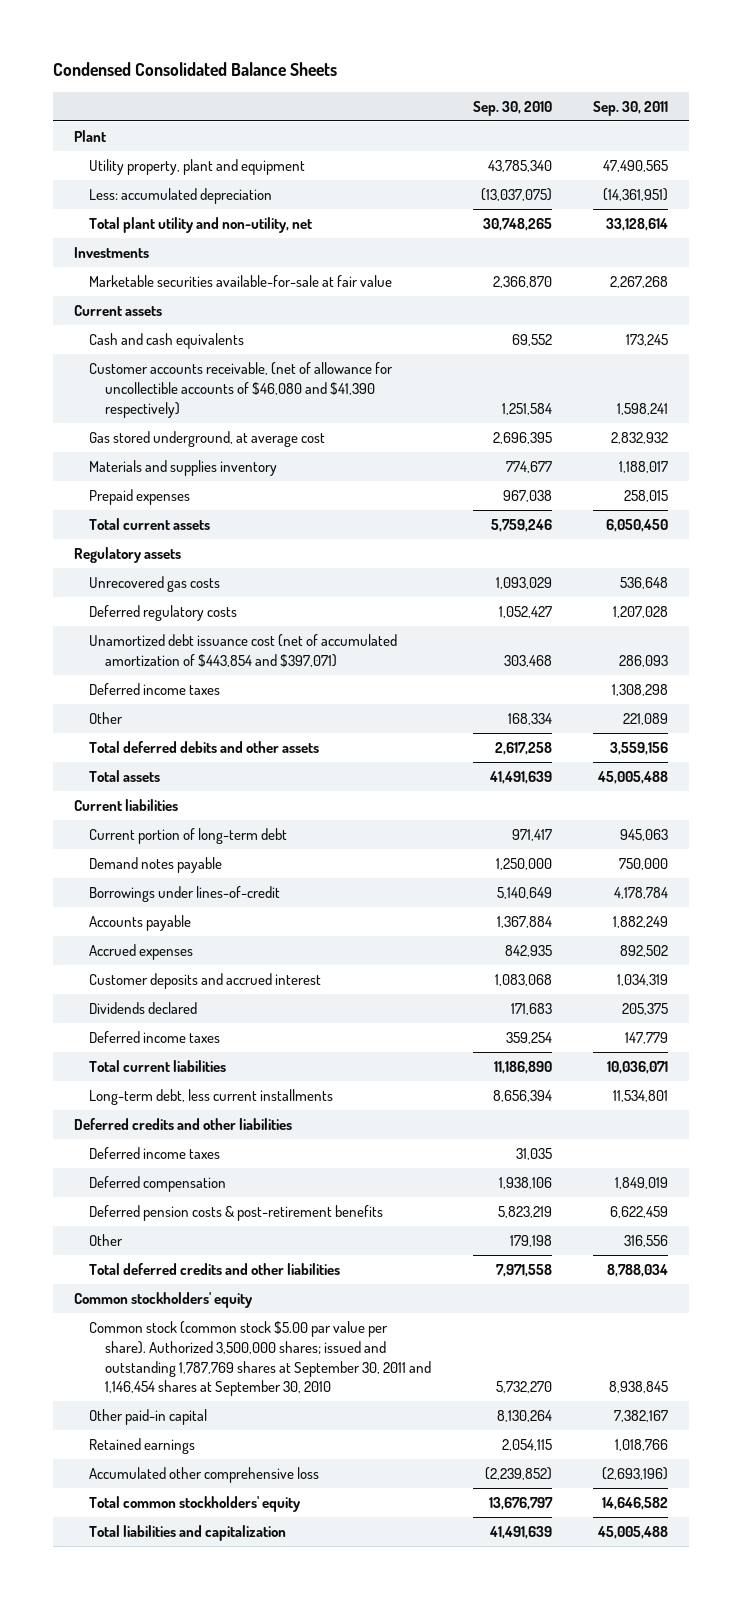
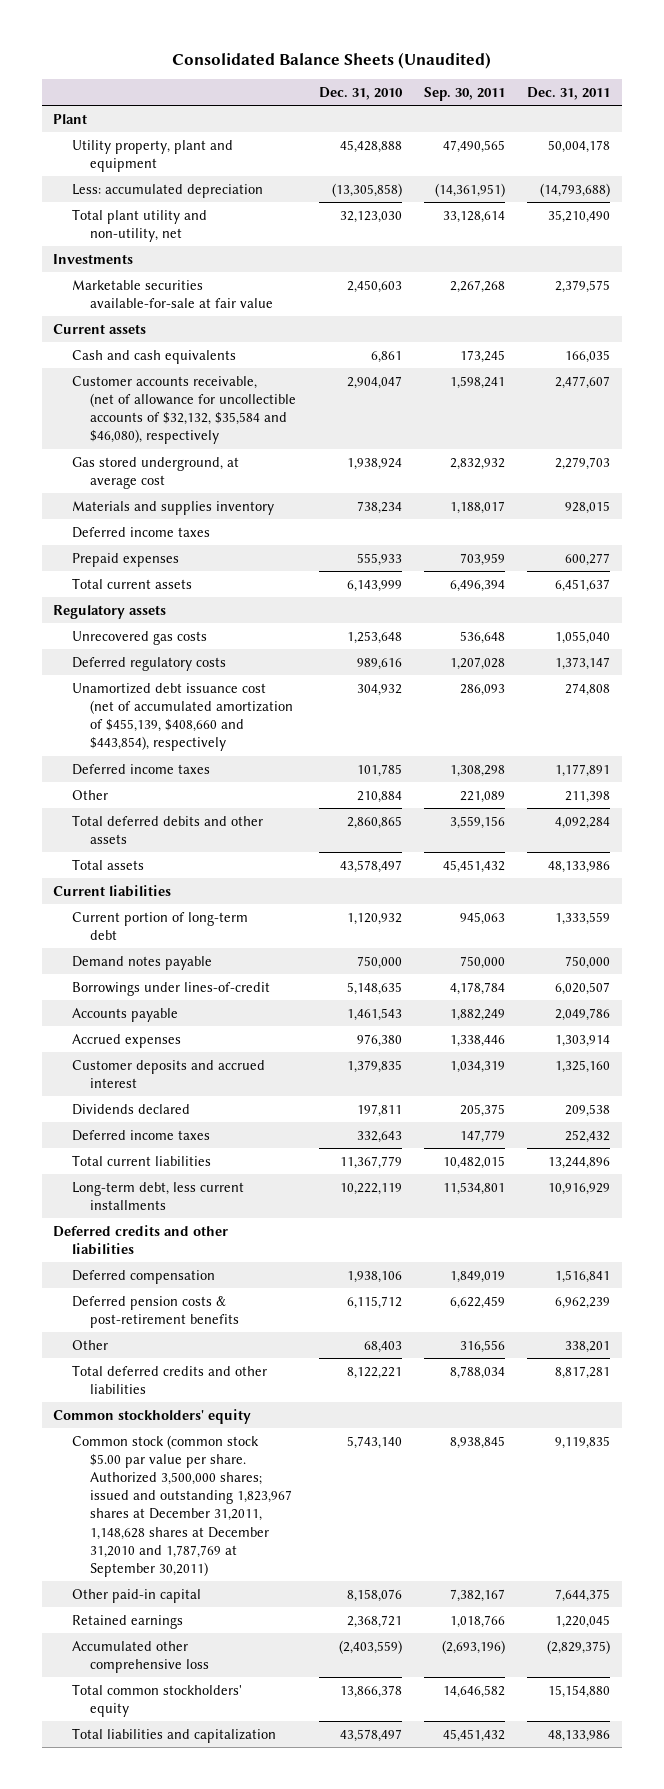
[52,62,337,77] Condensed Consolidated Balance Sheets -> [171,51,491,69] Consolidated Balance Sheets (Unaudited)
[472,100,552,116] Sep. 30, 2010 -> none
none -> [318,87,403,101] Dec. 31, 2010
none -> [527,87,611,101] Dec. 31, 2011
[89,362,394,418] Customer accounts receivable, (net of allowance for uncollectible accounts of $46,080 and $41,390 respectively) -> [71,375,297,445] Customer accounts receivable, (net of allowance for uncollectible accounts of $32,132, $35,584 and $46,080), respectively
[89,1147,221,1160] Deferred income taxes -> [71,526,210,538] Deferred income taxes
[624,490,669,503] 258,015 -> [460,552,506,566] 703,959
[606,519,669,533] 6,050,450 -> [450,579,506,592] 6,496,394
[89,634,398,667] Unamortized debt issuance cost (net of accumulated amortization of $443,854 and $397,071) -> [71,682,294,752] Unamortized debt issuance cost (net of accumulated amortization of $455,139, $408,660 and $443,854), respectively
[597,771,669,785] 45,005,488 -> [443,859,506,873] 45,451,432
[620,945,669,958] 892,502 -> [450,1034,506,1047] 1,338,446
[607,1061,669,1075] 10,036,071 -> [443,1155,506,1169] 10,482,015
[89,1321,431,1397] Common stock (common stock $5.00 par value per share). Authorized 3,500,000 shares; issued and outstanding 1,787,769 shares at September 30, 2011 and 1,146,454 shares at September 30, 2010 -> [71,1434,293,1577] Common stock (common stock $5.00 par value per share. Authorized 3,500,000 shares; issued and outstanding 1,823,967 shares at December 31,2011, 1,148,628 shares at December 31,2010 and 1,787,769 at September 30,2011)
[597,1526,669,1540] 45,005,488 -> [443,1728,506,1742] 45,451,432

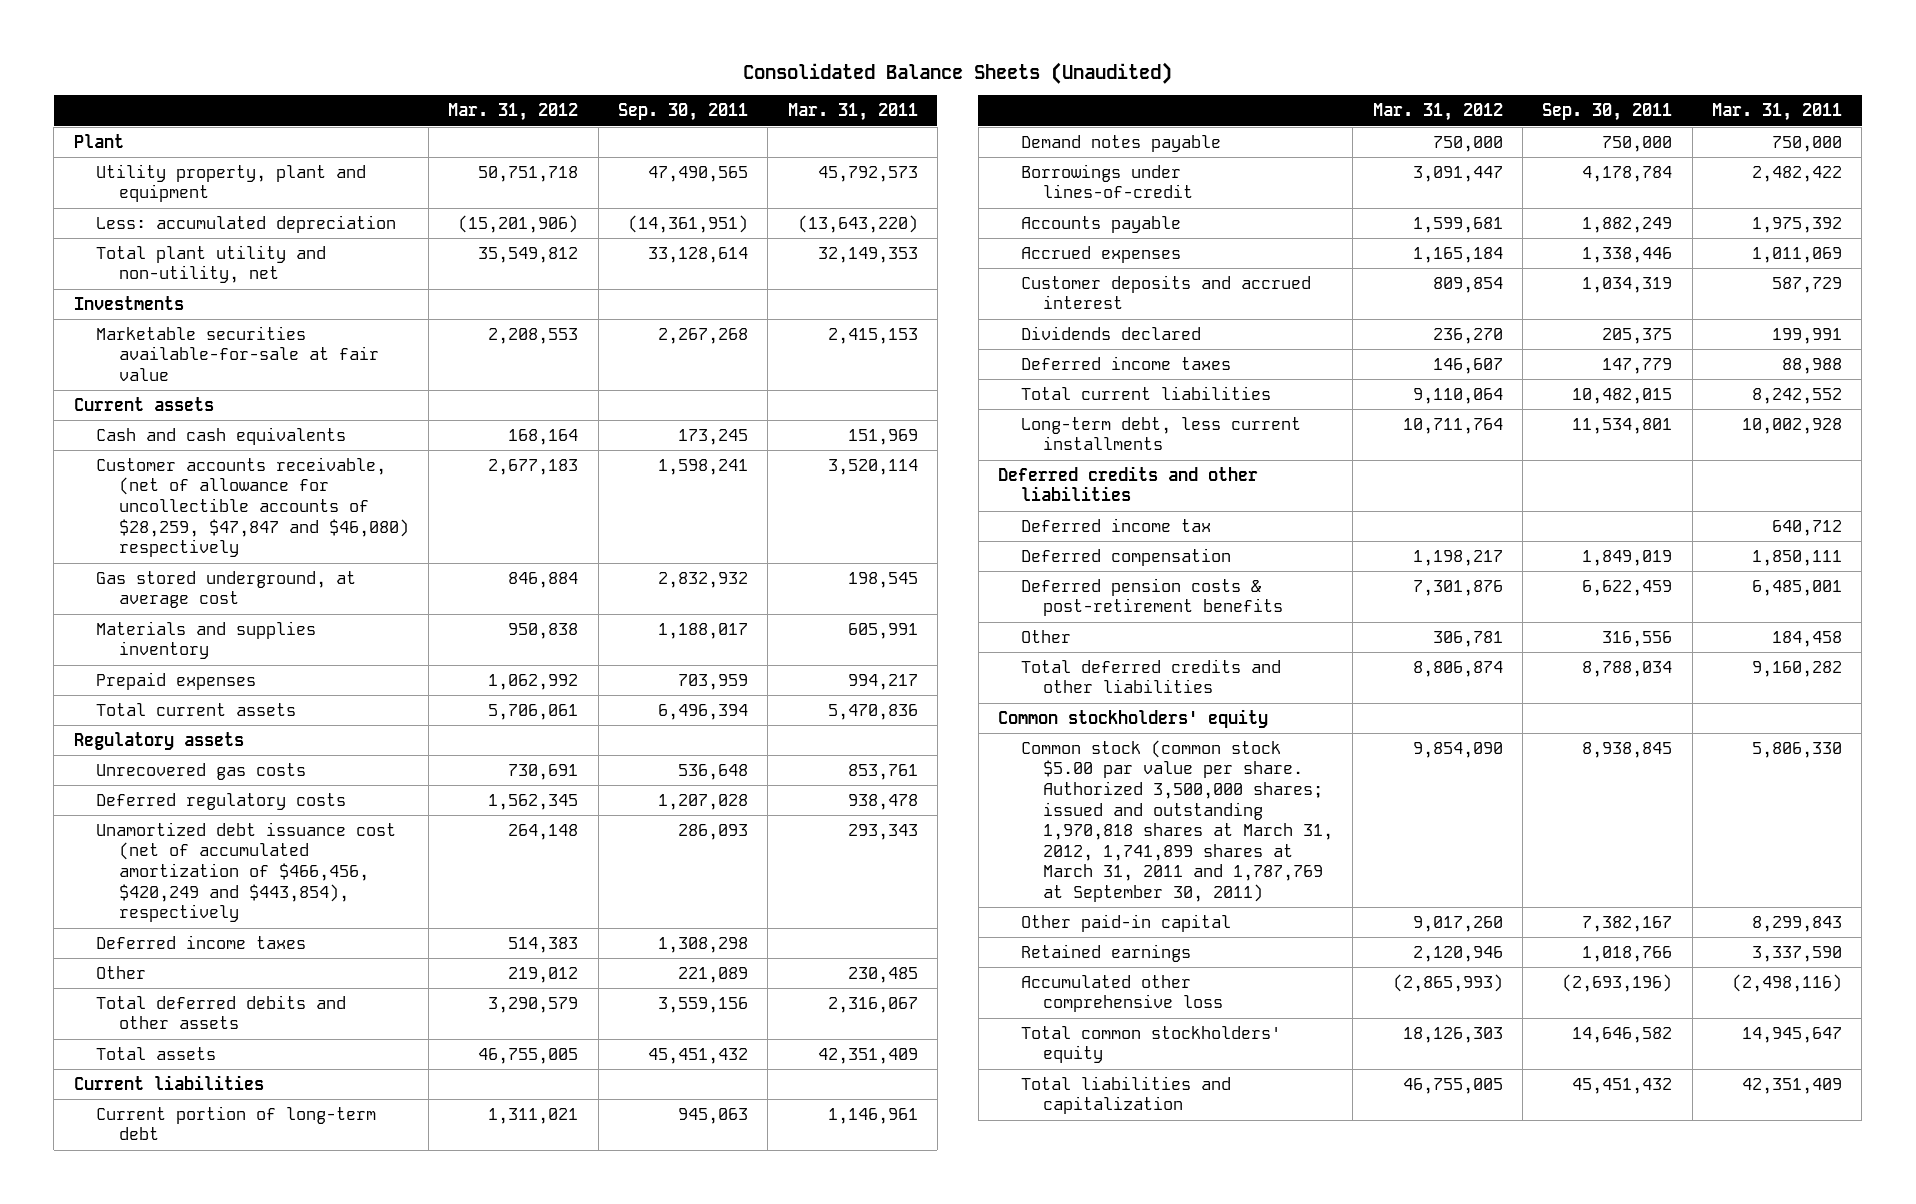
[318,87,403,101] Dec. 31, 2010 -> none
[527,87,611,101] Dec. 31, 2011 -> none
none -> [448,103,579,122] Mar. 31, 2012
none -> [787,103,918,122] Mar. 31, 2011
[71,375,297,445] Customer accounts receivable, (net of allowance for uncollectible accounts of $32,132, $35,584 and $46,080), respectively -> [96,456,409,558] Customer accounts receivable, (net of allowance for uncollectible accounts of $28,259, $47,847 and $46,080) respectively
[71,526,210,538] Deferred income taxes -> none
[71,682,294,752] Unamortized debt issuance cost (net of accumulated amortization of $455,139, $408,660 and $443,854), respectively -> [96,821,397,923] Unamortized debt issuance cost (net of accumulated amortization of $466,456, $420,249 and $443,854), respectively
none -> [1020,517,1211,532] Deferred income tax
[71,1434,293,1577] Common stock (common stock $5.00 par value per share. Authorized 3,500,000 shares; issued and outstanding 1,823,967 shares at December 31,2011, 1,148,628 shares at December 31,2010 and 1,787,769 at September 30,2011) -> [1020,739,1334,902] Common stock (common stock $5.00 par value per share. Authorized 3,500,000 shares; issued and outstanding 1,970,818 shares at March 31, 2012, 1,741,899 shares at March 31, 2011 and 1,787,769 at September 30, 2011)

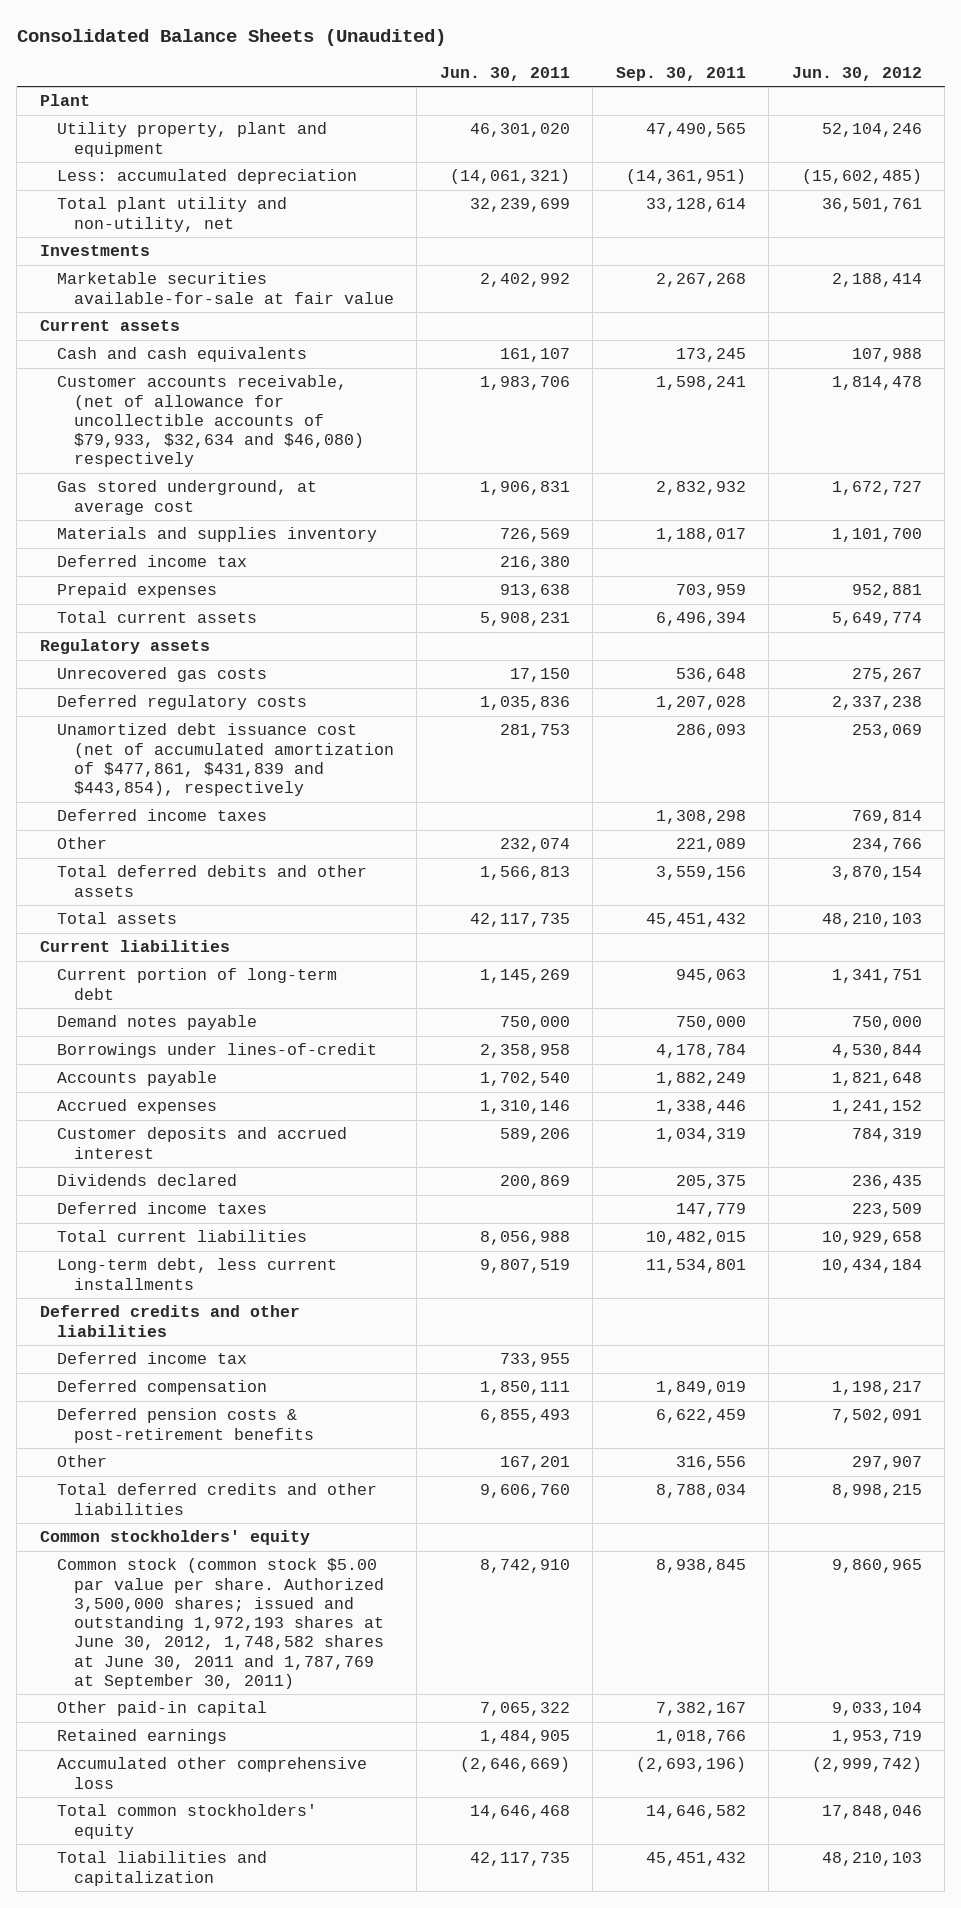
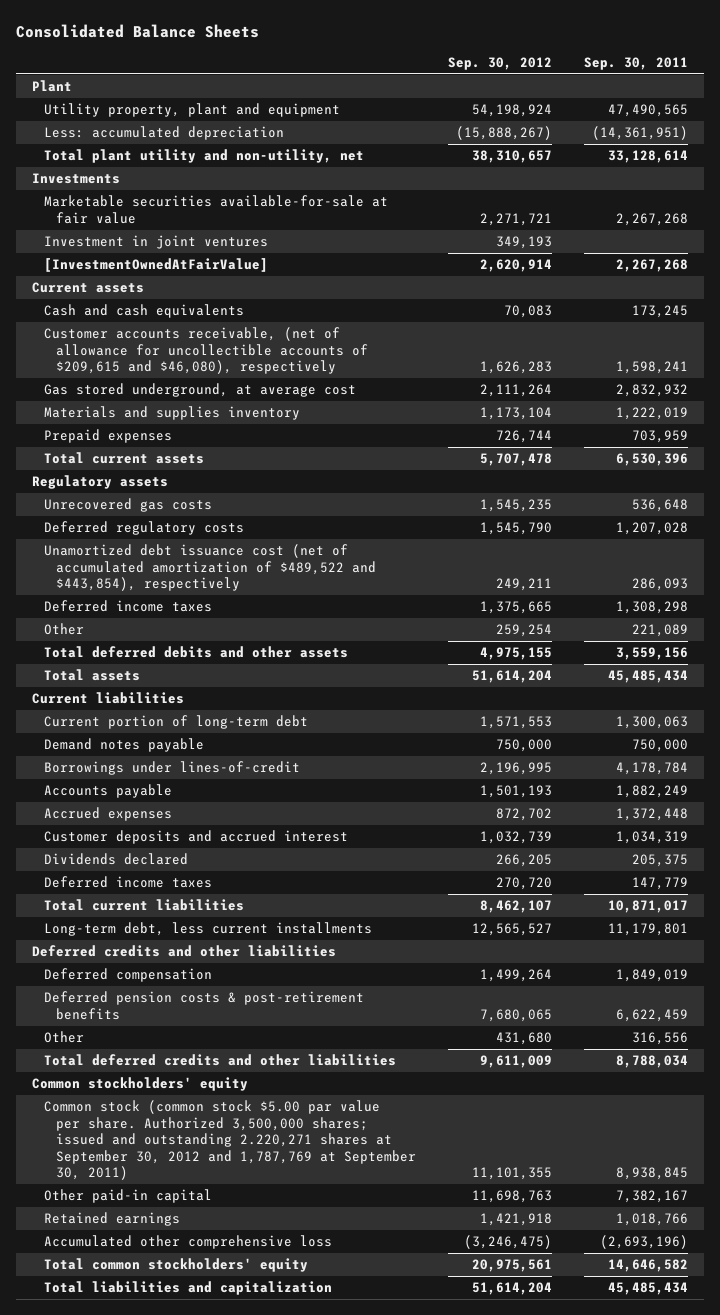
[16,29,446,47] Consolidated Balance Sheets (Unaudited) -> [15,23,259,38] Consolidated Balance Sheets
[439,66,570,81] Jun. 30, 2011 -> none
[791,66,922,81] Jun. 30, 2012 -> none
none -> [448,56,553,70] Sep. 30, 2012
none -> [44,235,269,250] Investment in joint ventures
none -> [44,258,269,273] [InvestmentOwnedAtFairValue]
[56,375,364,468] Customer accounts receivable, (net of allowance for uncollectible accounts of $79,933, $32,634 and $46,080) respectively -> [44,327,369,375] Customer accounts receivable, (net of allowance for uncollectible accounts of $209,615 and $46,080), respectively
[56,555,247,568] Deferred income tax -> none
[655,528,746,543] 1,188,017 -> [616,407,689,421] 1,222,019
[655,612,746,627] 6,496,394 -> [616,453,689,467] 6,530,396
[56,723,394,797] Unamortized debt issuance cost (net of accumulated amortization of $477,861, $431,839 and $443,854), respectively -> [44,544,377,592] Unamortized debt issuance cost (net of accumulated amortization of $489,522 and $443,854), respectively
[645,913,746,928] 45,451,432 -> [608,670,689,684] 45,485,434
[675,969,746,984] 945,063 -> [616,716,689,730] 1,300,063
[655,1100,746,1115] 1,338,446 -> [616,808,689,822] 1,372,448
[645,1231,746,1246] 10,482,015 -> [608,900,689,914] 10,871,017
[645,1259,746,1274] 11,534,801 -> [608,923,689,937] 11,179,801
[56,1352,247,1365] Deferred income tax -> none
[56,1558,384,1690] Common stock (common stock $5.00 par value per share. Authorized 3,500,000 shares; issued and outstanding 1,972,193 shares at June 30, 2012, 1,748,582 shares at June 30, 2011 and 1,787,769 at September 30, 2011) -> [44,1100,417,1181] Common stock (common stock $5.00 par value per share. Authorized 3,500,000 shares; issued and outstanding 2.220,271 shares at September 30, 2012 and 1,787,769 at September 30, 2011)
[645,1852,746,1867] 45,451,432 -> [608,1282,689,1296] 45,485,434

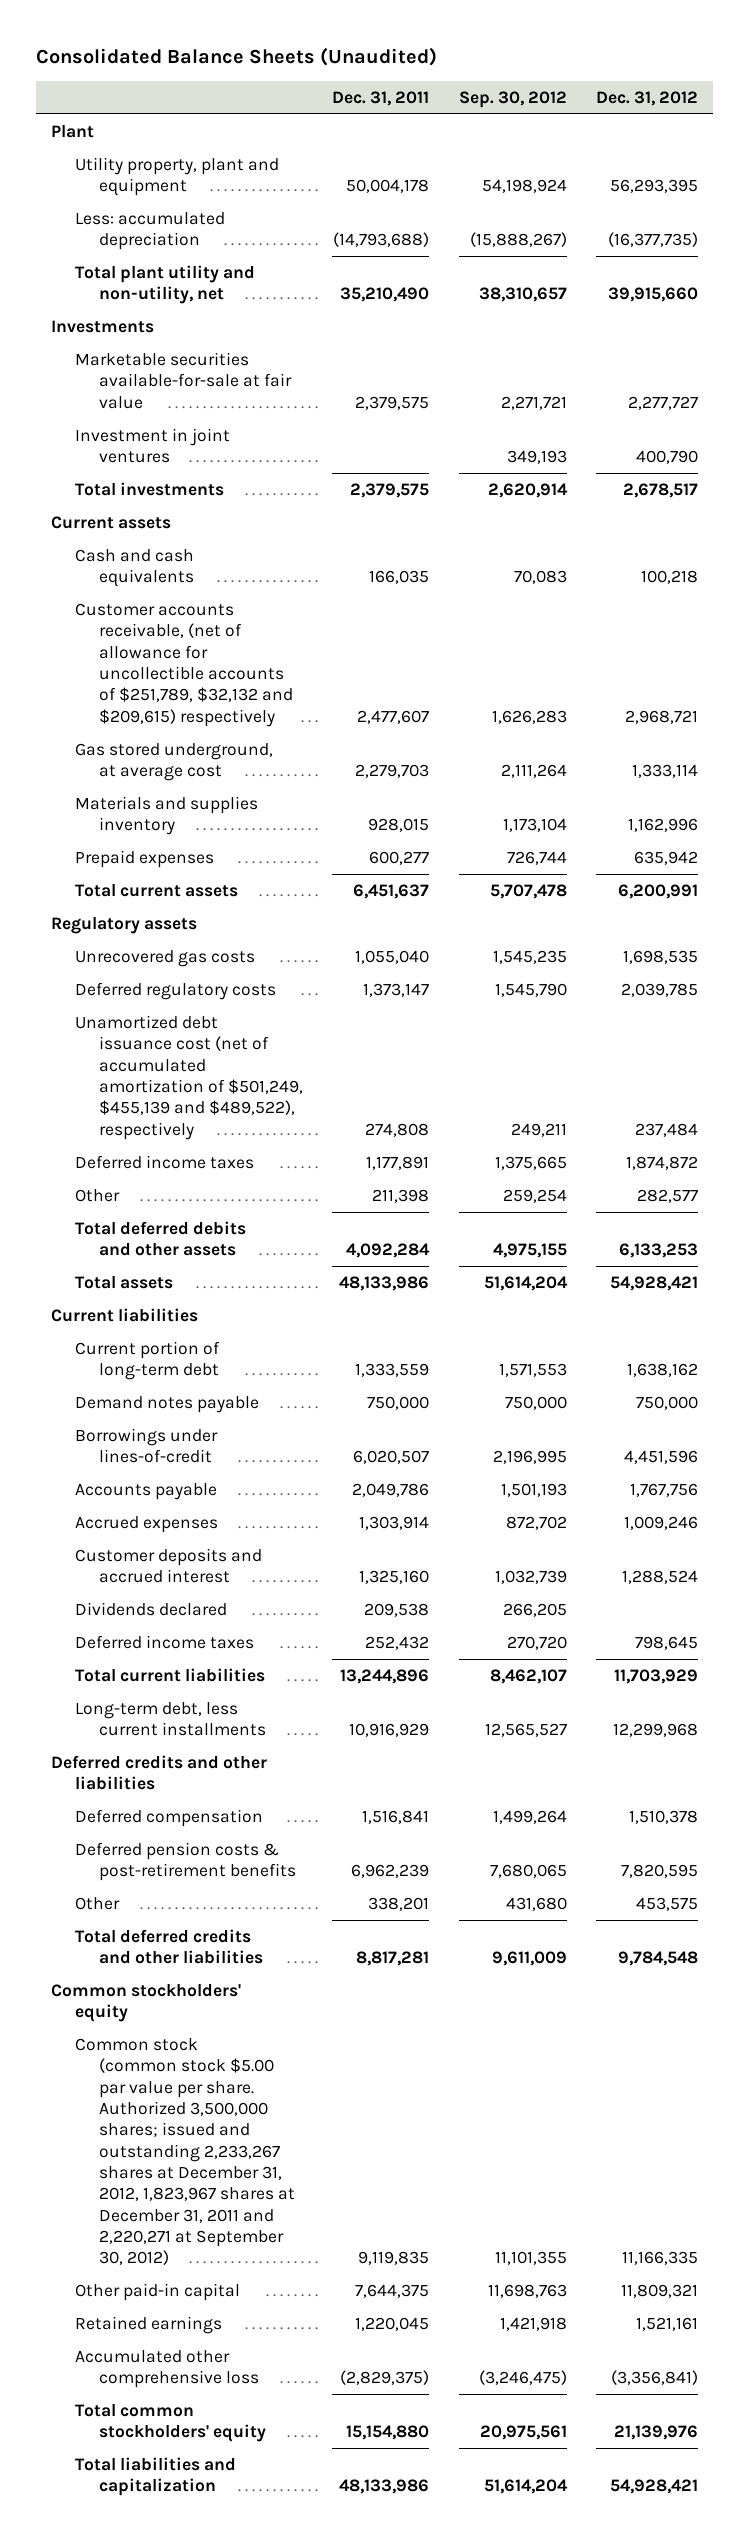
[15,23,259,38] Consolidated Balance Sheets -> [36,47,438,67] Consolidated Balance Sheets (Unaudited)
[584,56,689,70] Sep. 30, 2011 -> none
none -> [332,90,430,106] Dec. 31, 2011
none -> [595,90,698,106] Dec. 31, 2012
[44,258,269,273] [InvestmentOwnedAtFairValue] -> [74,481,224,496] Total investments
[44,327,369,375] Customer accounts receivable, (net of allowance for uncollectible accounts of $209,615 and $46,080), respectively -> [74,602,293,727] Customer accounts receivable, (net of allowance for uncollectible accounts of $251,789, $32,132 and $209,615) respectively
[44,544,377,592] Unamortized debt issuance cost (net of accumulated amortization of $489,522 and $443,854), respectively -> [74,1014,303,1140] Unamortized debt issuance cost (net of accumulated amortization of $501,249, $455,139 and $489,522), respectively
[44,1100,417,1181] Common stock (common stock $5.00 par value per share. Authorized 3,500,000 shares; issued and outstanding 2.220,271 shares at September 30, 2012 and 1,787,769 at September 30, 2011) -> [74,2037,295,2266] Common stock (common stock $5.00 par value per share. Authorized 3,500,000 shares; issued and outstanding 2,233,267 shares at December 31, 2012, 1,823,967 shares at December 31, 2011 and 2,220,271 at September 30, 2012)

